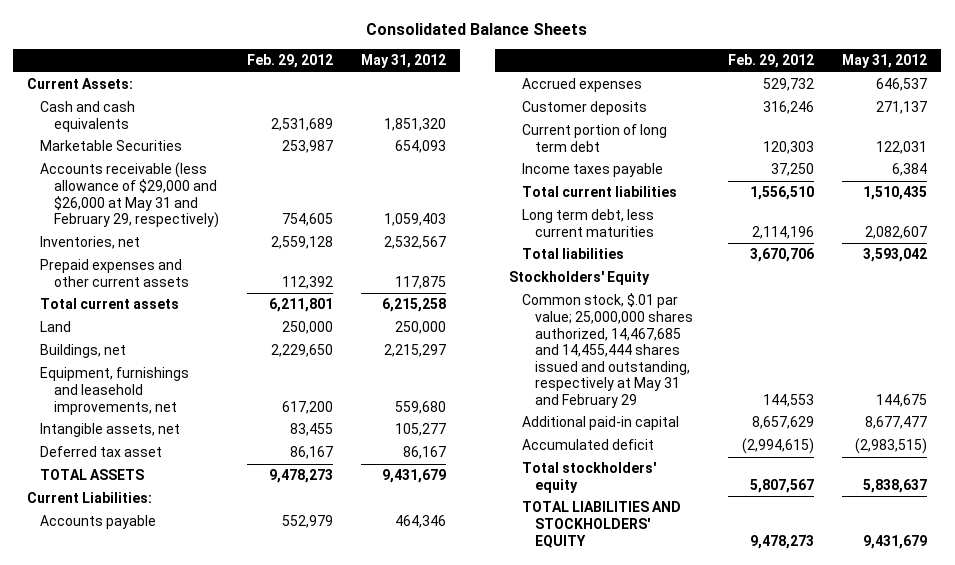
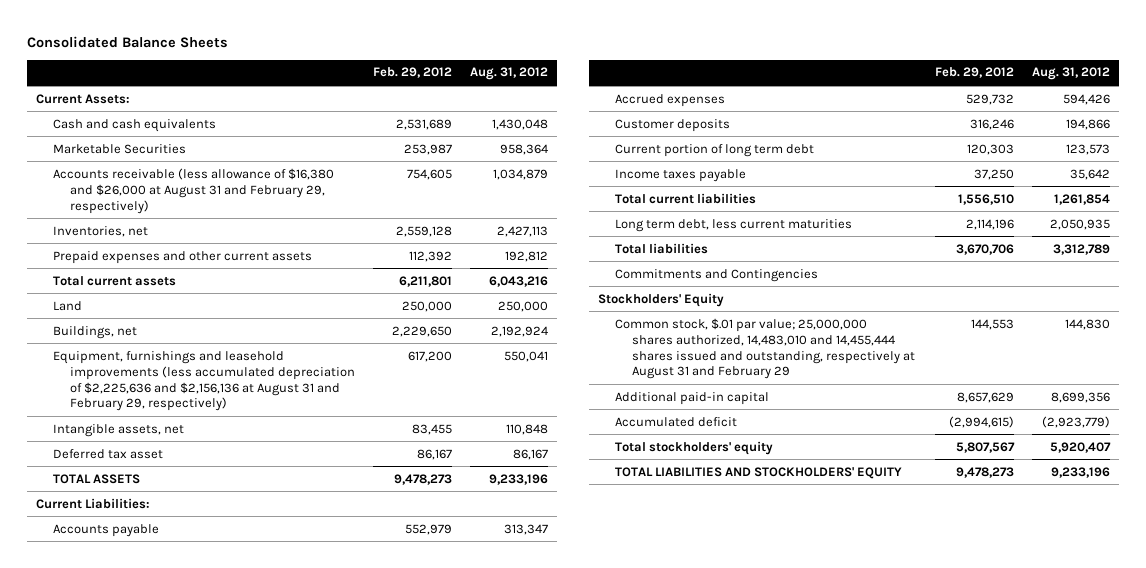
[360,54,446,69] May 31, 2012 -> none
none -> [470,67,549,81] Aug. 31, 2012
[40,162,219,229] Accounts receivable (less allowance of $29,000 and $26,000 at May 31 and February 29, respectively) -> [53,167,335,214] Accounts receivable (less allowance of $16,380 and $26,000 at August 31 and February 29, respectively)
[40,367,190,415] Equipment, furnishings and leasehold improvements, net -> [53,350,356,412] Equipment, furnishings and leasehold improvements (less accumulated depreciation of $2,225,636 and $2,156,136 at August 31 and February 29, respectively)
none -> [615,268,819,282] Commitments and Contingencies
[521,293,693,408] Common stock, $.01 par value; 25,000,000 shares authorized, 14,467,685 and 14,455,444 shares issued and outstanding, respectively at May 31 and February 29 -> [615,317,916,380] Common stock, $.01 par value; 25,000,000 shares authorized, 14,483,010 and 14,455,444 shares issued and outstanding, respectively at August 31 and February 29

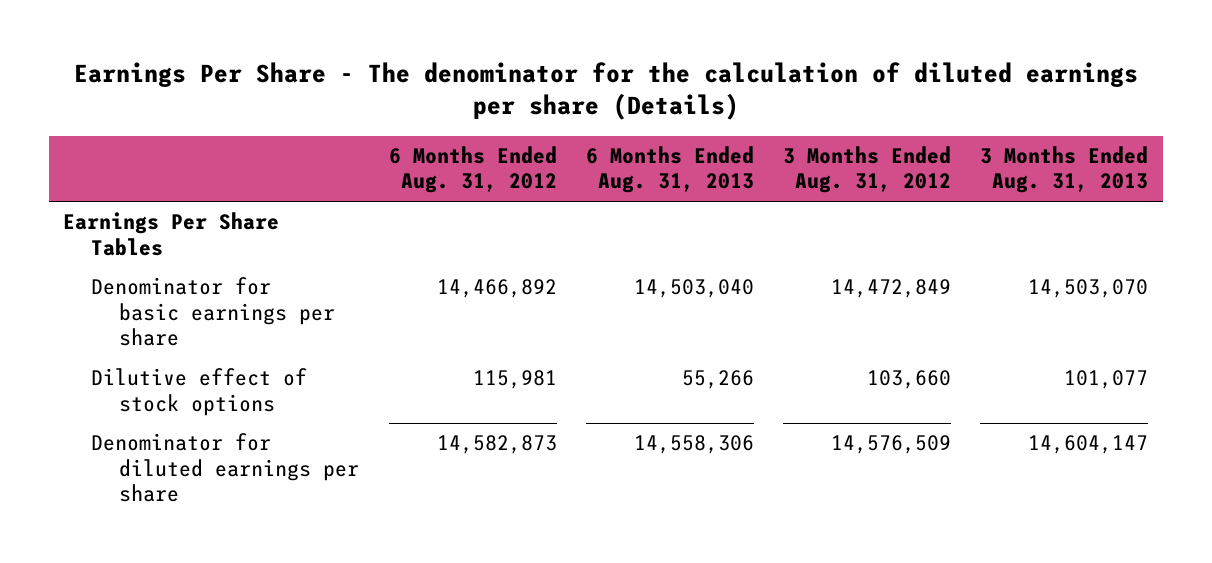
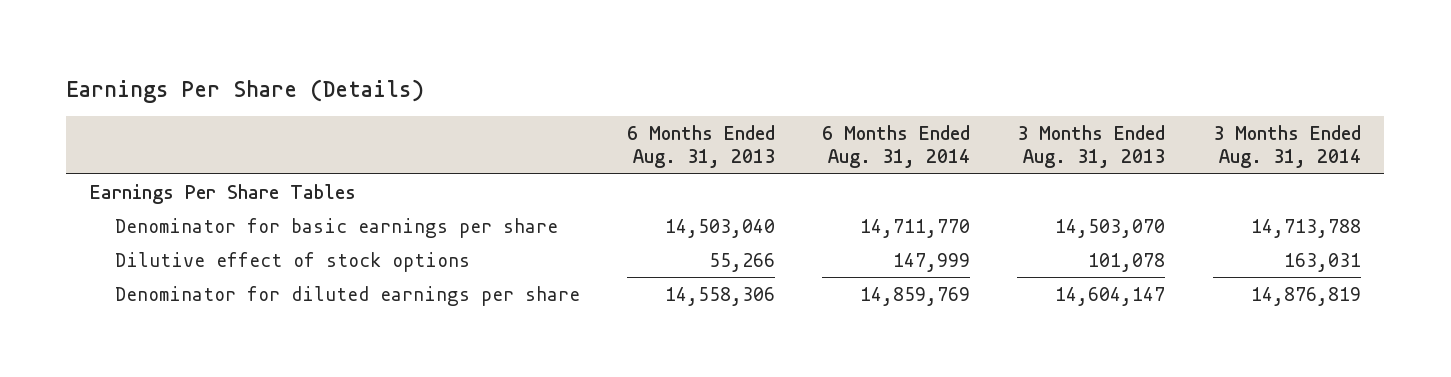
[73,61,1138,121] Earnings Per Share - The denominator for the calculation of diluted earnings per share (Details) -> [66,78,425,103] Earnings Per Share (Details)
[388,146,557,194] 6 Months Ended Aug. 31, 2012 -> none
[783,146,952,194] 3 Months Ended Aug. 31, 2012 -> none
none -> [822,124,971,169] 6 Months Ended Aug. 31, 2014
none -> [1212,124,1361,169] 3 Months Ended Aug. 31, 2014
[1064,370,1149,390] 101,077 -> [1088,252,1166,272] 101,078

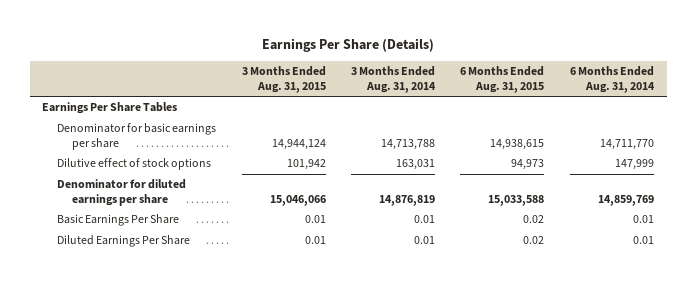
[627,124,776,169] 6 Months Ended Aug. 31, 2013 -> none
[1017,124,1166,169] 3 Months Ended Aug. 31, 2013 -> none
none -> [241,66,326,93] 3 Months Ended Aug. 31, 2015
none -> [460,66,545,93] 6 Months Ended Aug. 31, 2015
none -> [57,214,180,227] Basic Earnings Per Share
none -> [57,235,191,248] Diluted Earnings Per Share

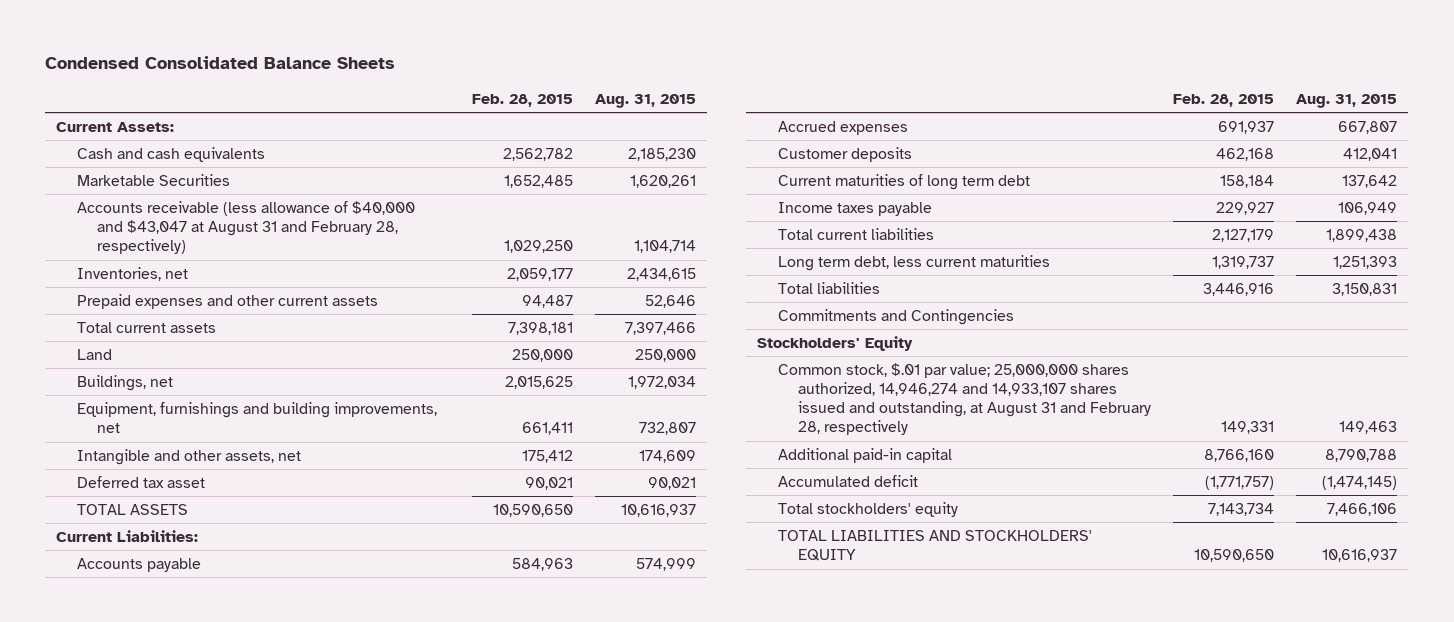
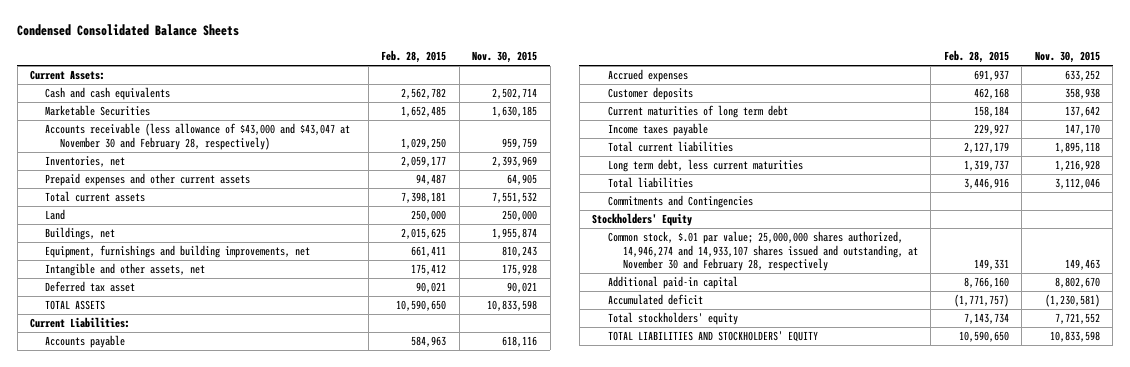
[595,93,697,108] Aug. 31, 2015 -> none
none -> [472,51,538,64] Nov. 30, 2015
[76,200,415,255] Accounts receivable (less allowance of $40,000 and $43,047 at August 31 and February 28, respectively) -> [45,123,351,150] Accounts receivable (less allowance of $43,000 and $43,047 at November 30 and February 28, respectively)
[777,362,1152,436] Common stock, $.01 par value; 25,000,000 shares authorized, 14,946,274 and 14,933,107 shares issued and outstanding, at August 31 and February 28, respectively -> [607,231,918,272] Common stock, $.01 par value; 25,000,000 shares authorized, 14,946,274 and 14,933,107 shares issued and outstanding, at November 30 and February 28, respectively

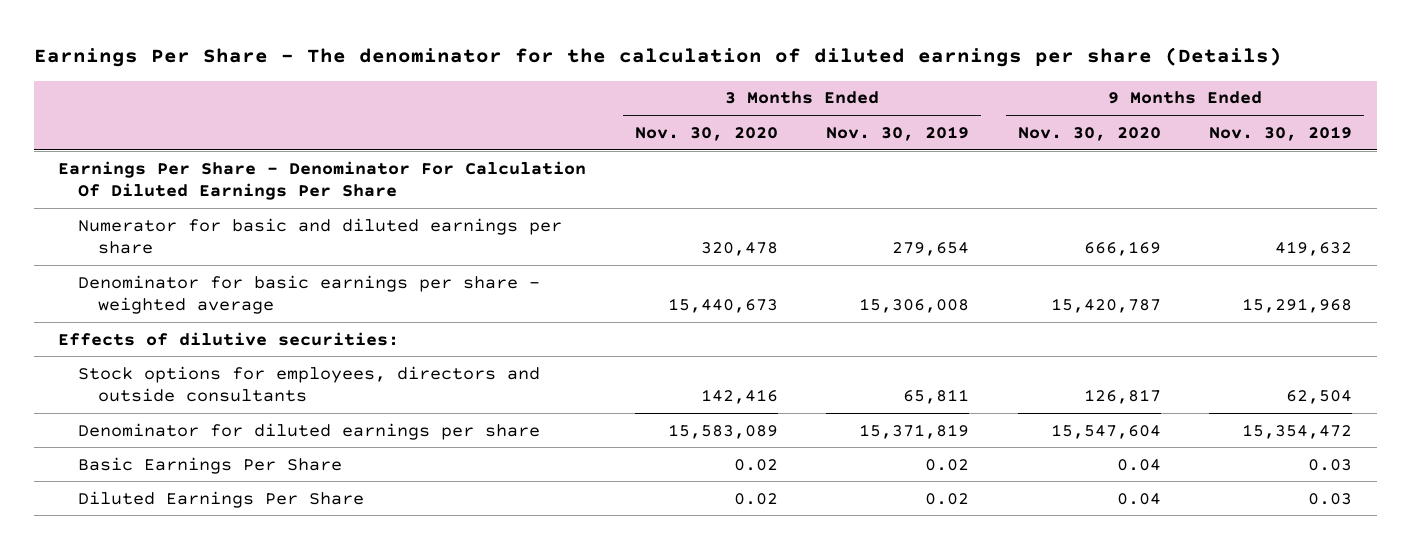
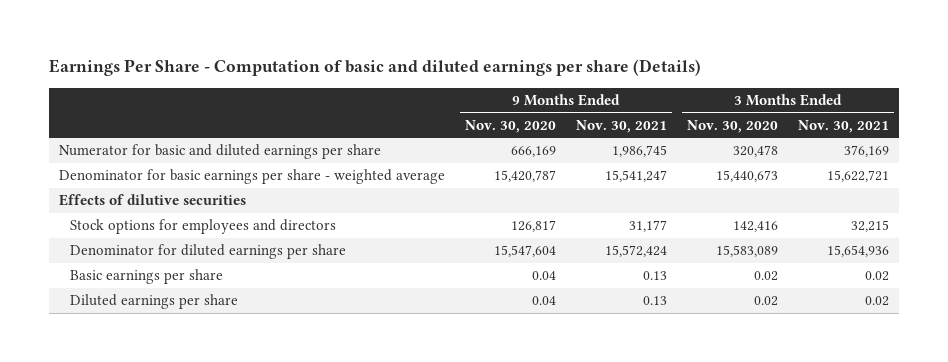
[33,47,1282,68] Earnings Per Share - The denominator for the calculation of diluted earnings per share (Details) -> [48,59,701,77] Earnings Per Share - Computation of basic and diluted earnings per share (Details)
[826,125,970,141] Nov. 30, 2019 -> none
[1209,125,1353,141] Nov. 30, 2019 -> none
none -> [576,119,668,133] Nov. 30, 2021
none -> [798,119,890,133] Nov. 30, 2021
[58,160,587,200] Earnings Per Share - Denominator For Calculation Of Diluted Earnings Per Share -> none
[58,331,400,346] Effects of dilutive securities: -> [58,194,246,207] Effects of dilutive securities
[78,365,541,402] Stock options for employees, directors and outside consultants -> [70,219,337,235] Stock options for employees and directors
[78,456,343,474] Basic Earnings Per Share -> [70,269,224,285] Basic earnings per share
[78,490,365,508] Diluted Earnings Per Share -> [70,294,239,310] Diluted earnings per share

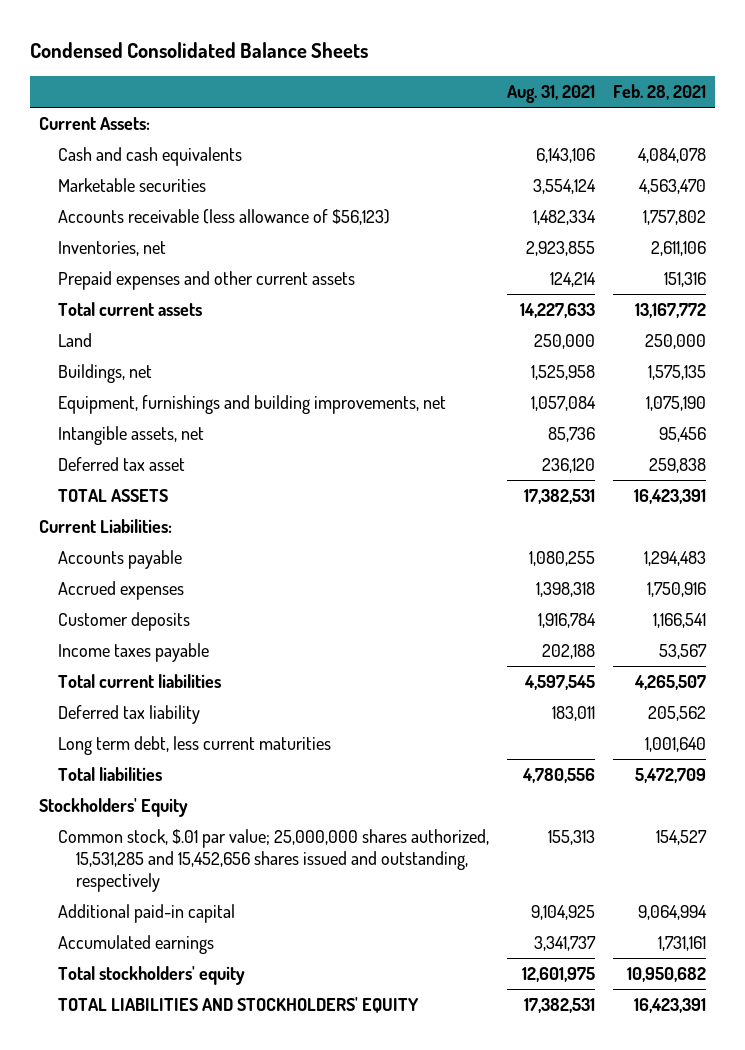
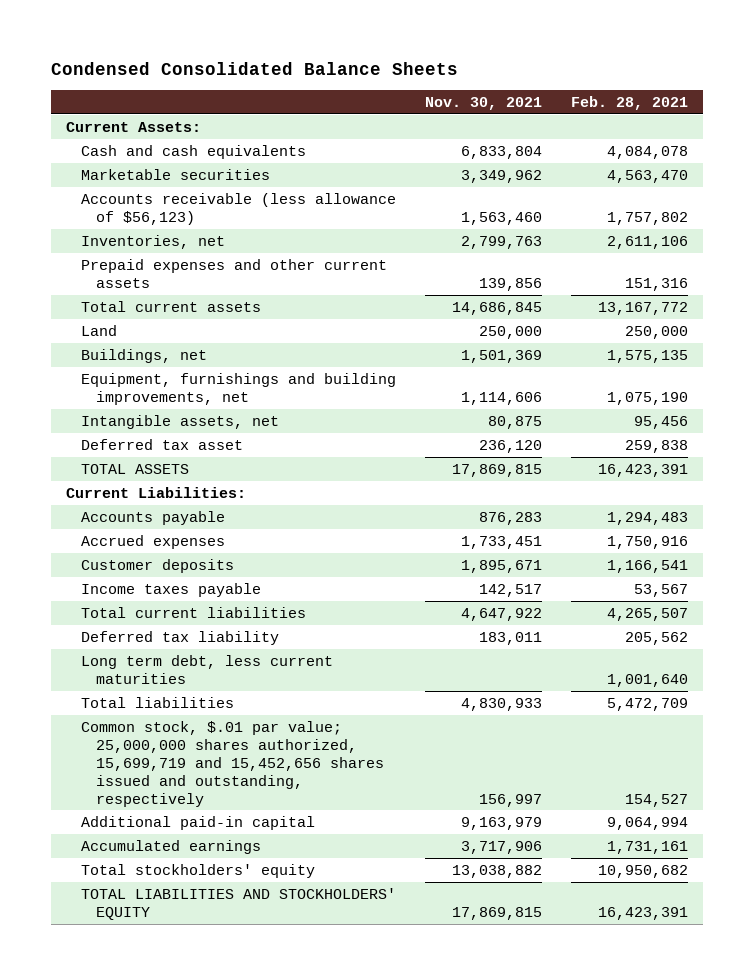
[506,85,595,104] Aug. 31, 2021 -> none
none -> [425,96,543,110] Nov. 30, 2021
[39,798,189,818] Stockholders' Equity -> none
[57,829,489,892] Common stock, $.01 par value; 25,000,000 shares authorized, 15,531,285 and 15,452,656 shares issued and outstanding, respectively -> [80,720,384,807] Common stock, $.01 par value; 25,000,000 shares authorized, 15,699,719 and 15,452,656 shares issued and outstanding, respectively

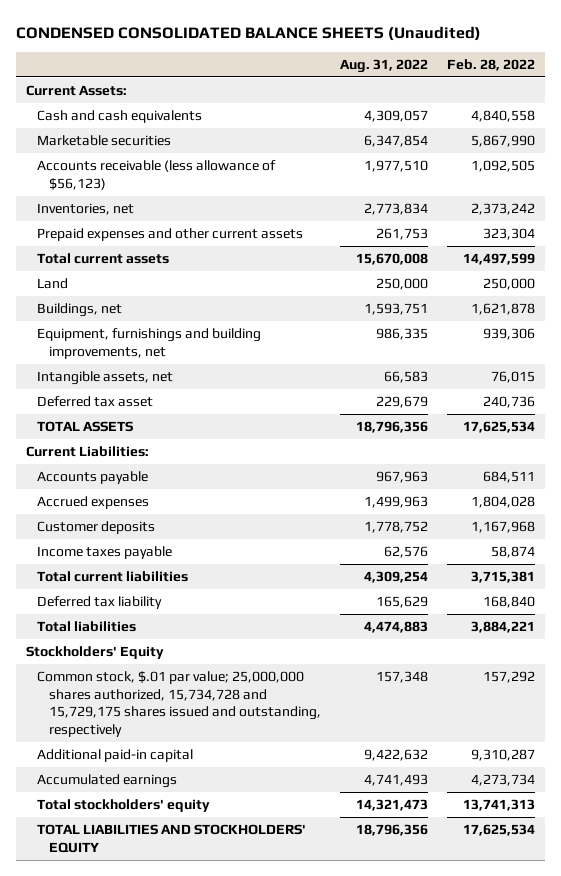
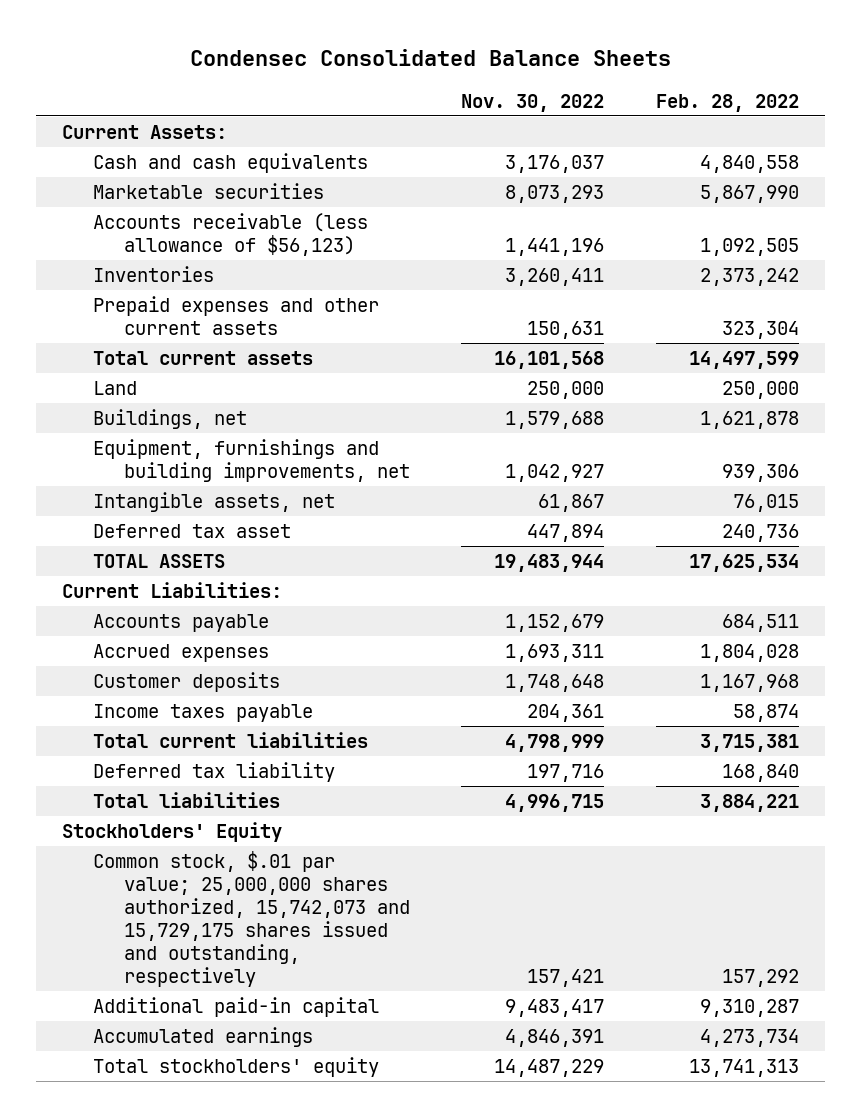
[16,25,482,41] CONDENSED CONSOLIDATED BALANCE SHEETS (Unaudited) -> [189,49,671,67] Condensec Consolidated Balance Sheets
[340,58,429,73] Aug. 31, 2022 -> none
none -> [461,93,605,112] Nov. 30, 2022
[37,203,135,216] Inventories, net -> [92,266,214,283] Inventories
[37,671,321,737] Common stock, $.01 par value; 25,000,000 shares authorized, 15,734,728 and 15,729,175 shares issued and outstanding, respectively -> [92,851,410,988] Common stock, $.01 par value; 25,000,000 shares authorized, 15,742,073 and 15,729,175 shares issued and outstanding, respectively
[37,824,307,853] TOTAL LIABILITIES AND STOCKHOLDERS' EQUITY -> none

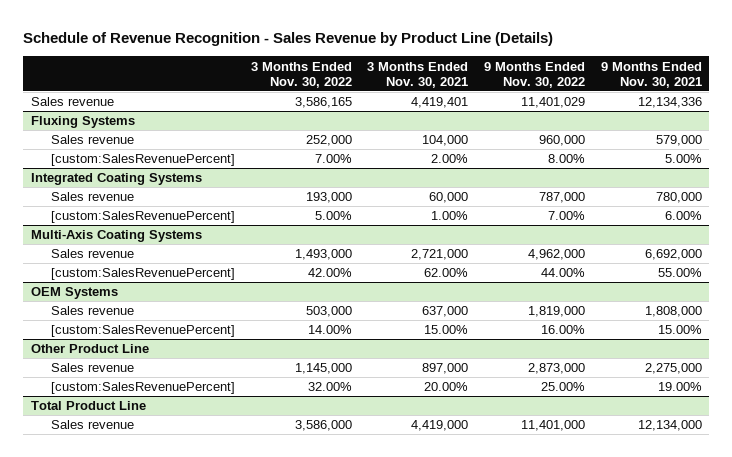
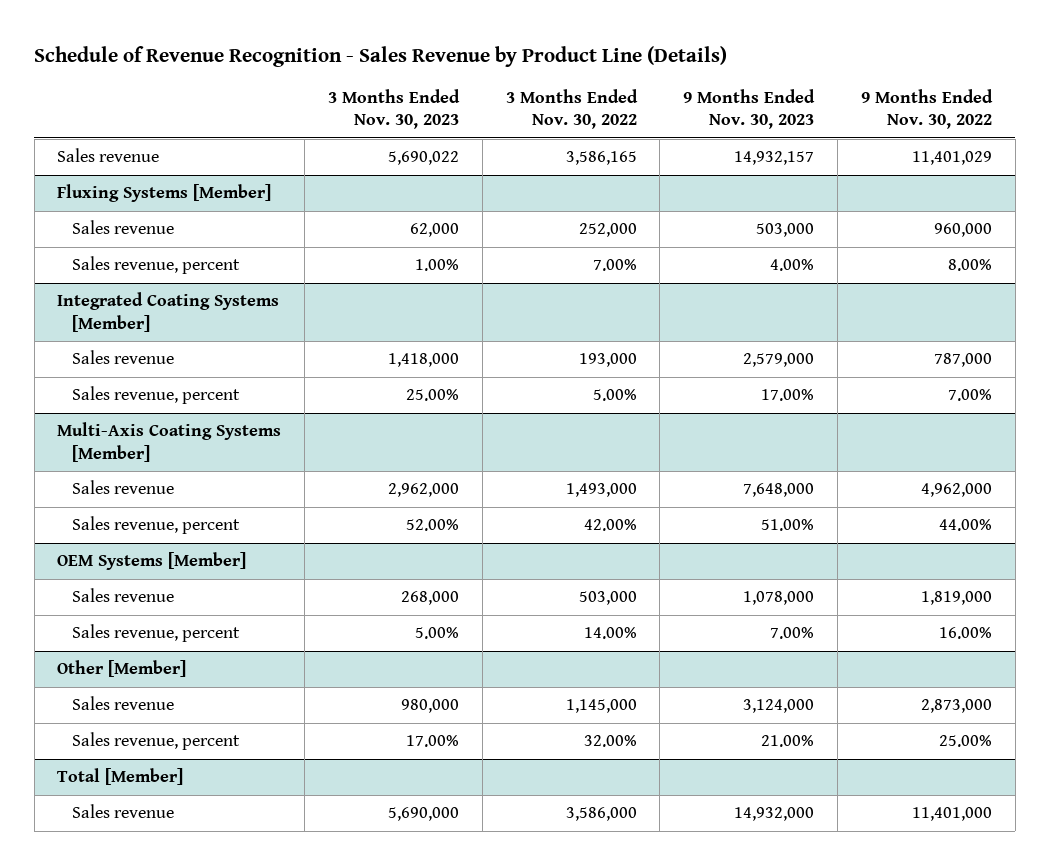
[367,61,469,88] 3 Months Ended Nov. 30, 2021 -> none
[600,61,702,88] 9 Months Ended Nov. 30, 2021 -> none
none -> [327,88,460,130] 3 Months Ended Nov. 30, 2023
none -> [683,88,816,130] 9 Months Ended Nov. 30, 2023
[30,116,135,129] Fluxing Systems -> [57,184,272,203] Fluxing Systems [Member]
[51,154,236,167] [custom:SalesRevenuePercent] -> [71,256,240,275] Sales revenue, percent
[30,173,202,186] Integrated Coating Systems -> [57,292,280,332] Integrated Coating Systems [Member]
[51,211,236,224] [custom:SalesRevenuePercent] -> [71,386,240,405] Sales revenue, percent
[30,230,202,243] Multi-Axis Coating Systems -> [57,422,282,462] Multi-Axis Coating Systems [Member]
[51,268,236,281] [custom:SalesRevenuePercent] -> [71,516,240,535] Sales revenue, percent
[30,287,118,300] OEM Systems -> [57,552,247,571] OEM Systems [Member]
[30,344,149,354] Other Product Line -> none
[51,325,236,338] [custom:SalesRevenuePercent] -> [71,624,240,643] Sales revenue, percent
none -> [57,660,187,678] Other [Member]
[51,382,236,395] [custom:SalesRevenuePercent] -> [71,732,240,751] Sales revenue, percent
[30,401,146,411] Total Product Line -> [57,768,184,786] Total [Member]

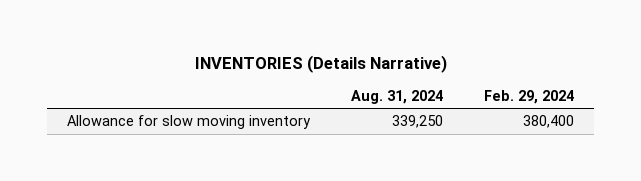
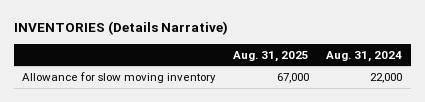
[483,89,574,104] Feb. 29, 2024 -> none
none -> [232,50,309,62] Aug. 31, 2025
[392,115,444,129] 339,250 -> [370,73,403,84] 22,000

